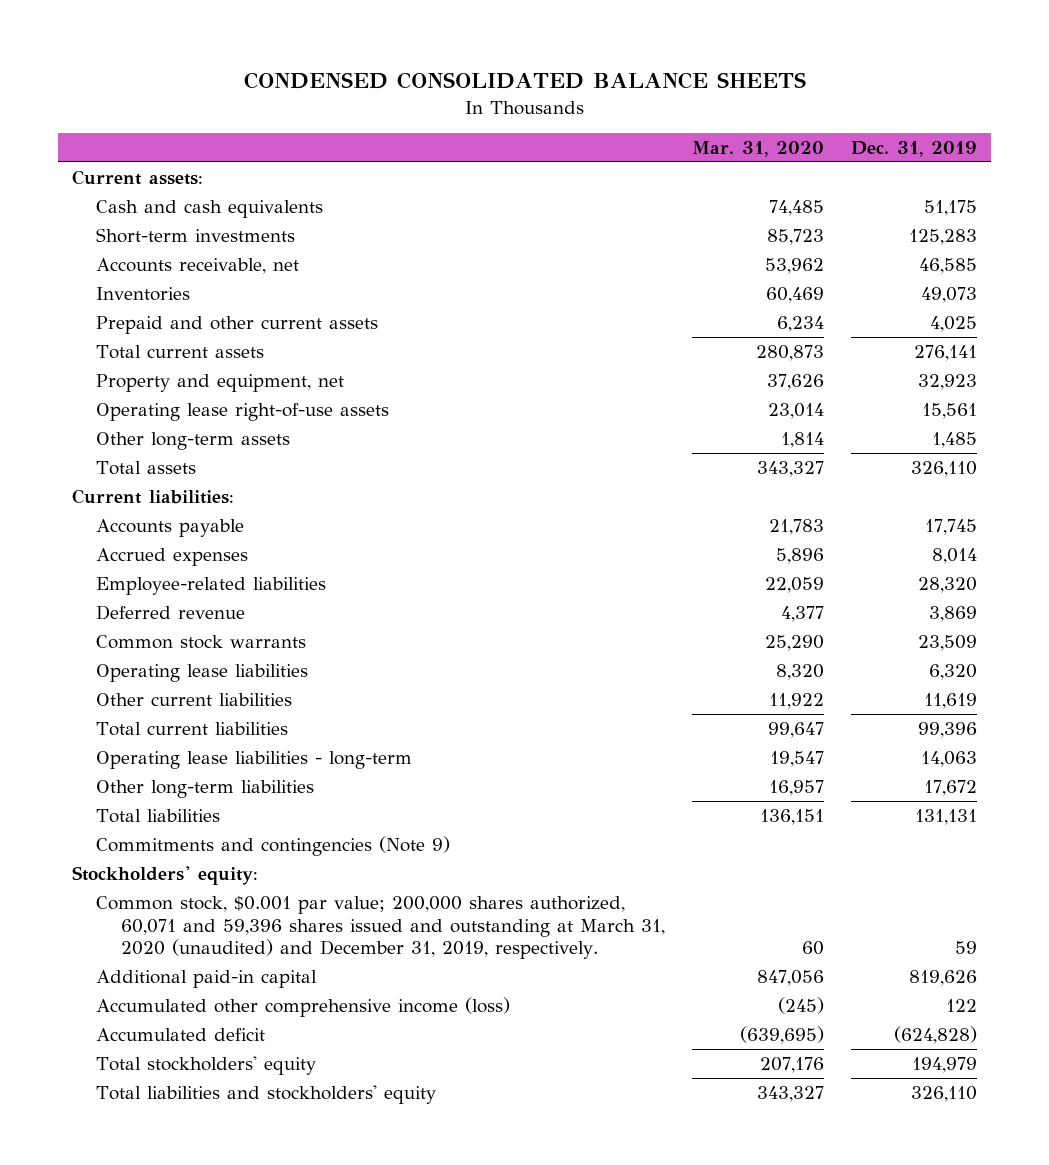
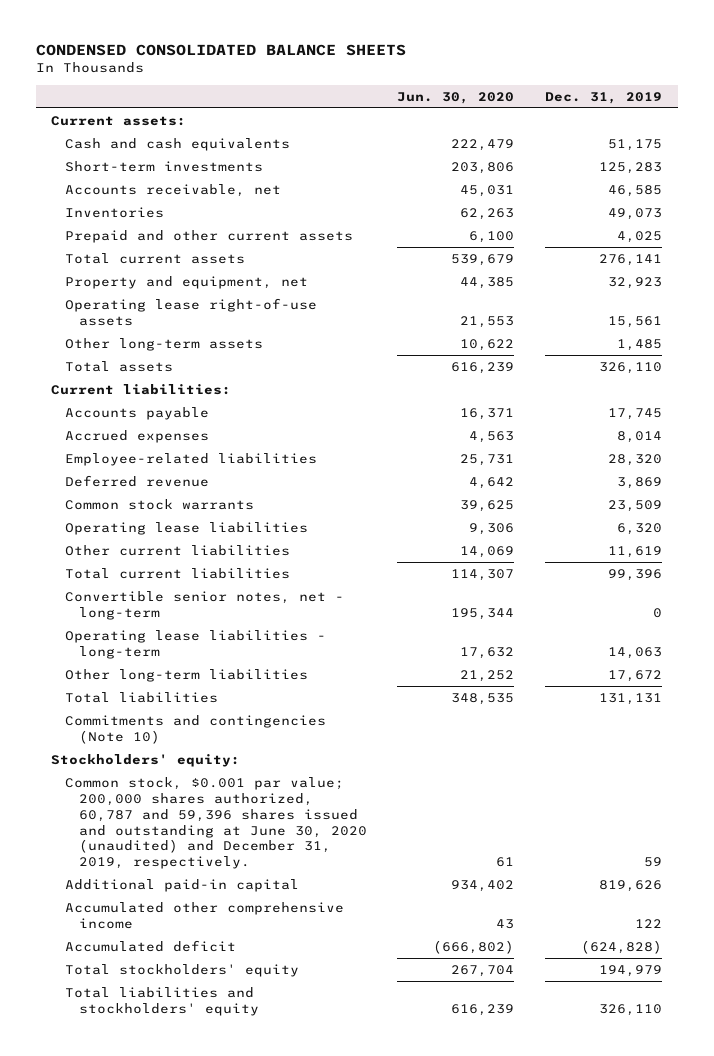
[691,141,824,158] Mar. 31, 2020 -> none
none -> [397,91,515,104] Jun. 30, 2020
none -> [64,590,344,620] Convertible senior notes, net - long-term
[96,835,451,856] Commitments and contingencies (Note 9) -> [64,714,326,744] Commitments and contingencies (Note 10)
[96,895,665,960] Common stock, $0.001 par value; 200,000 shares authorized, 60,071 and 59,396 shares issued and outstanding at March 31, 2020 (unaudited) and December 31, 2019, respectively. -> [64,776,367,870] Common stock, $0.001 par value; 200,000 shares authorized, 60,787 and 59,396 shares issued and outstanding at June 30, 2020 (unaudited) and December 31, 2019, respectively.
[96,996,511,1017] Accumulated other comprehensive income (loss) -> [64,901,344,929] Accumulated other comprehensive income

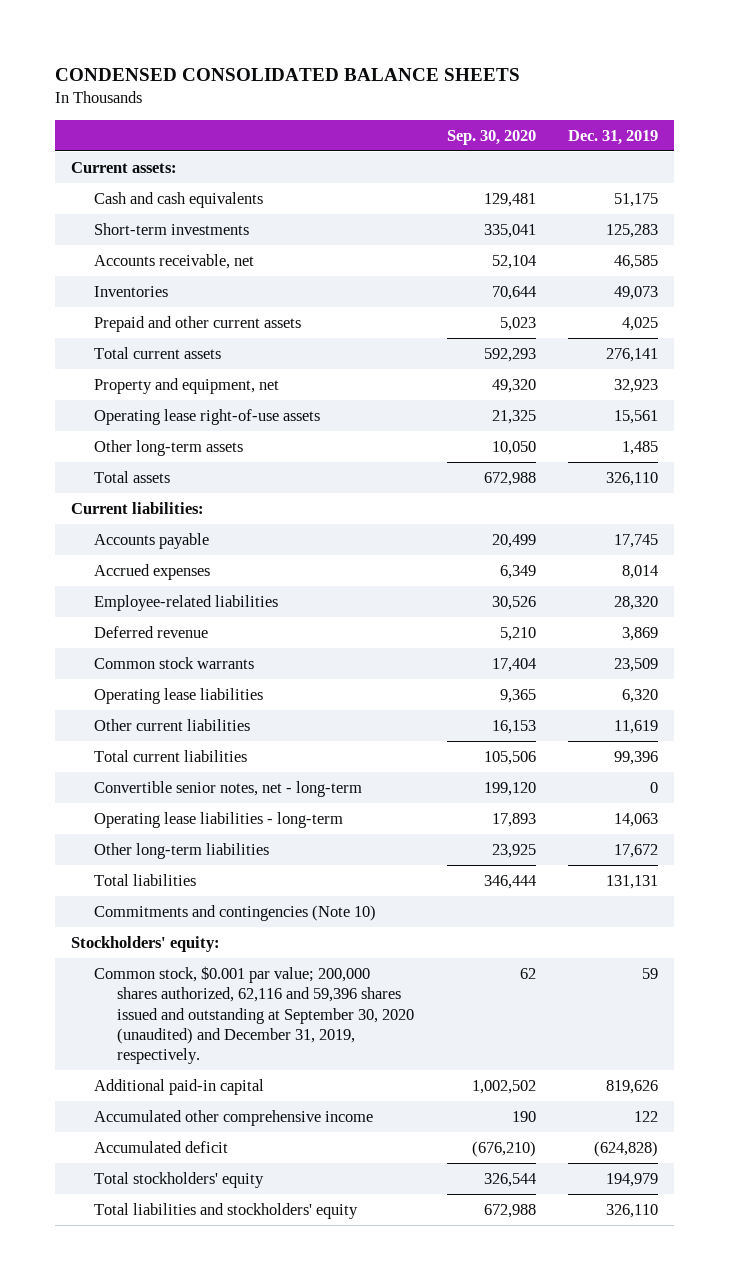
[397,91,515,104] Jun. 30, 2020 -> none
none -> [446,129,536,145] Sep. 30, 2020
[64,776,367,870] Common stock, $0.001 par value; 200,000 shares authorized, 60,787 and 59,396 shares issued and outstanding at June 30, 2020 (unaudited) and December 31, 2019, respectively. -> [94,966,415,1065] Common stock, $0.001 par value; 200,000 shares authorized, 62,116 and 59,396 shares issued and outstanding at September 30, 2020 (unaudited) and December 31, 2019, respectively.

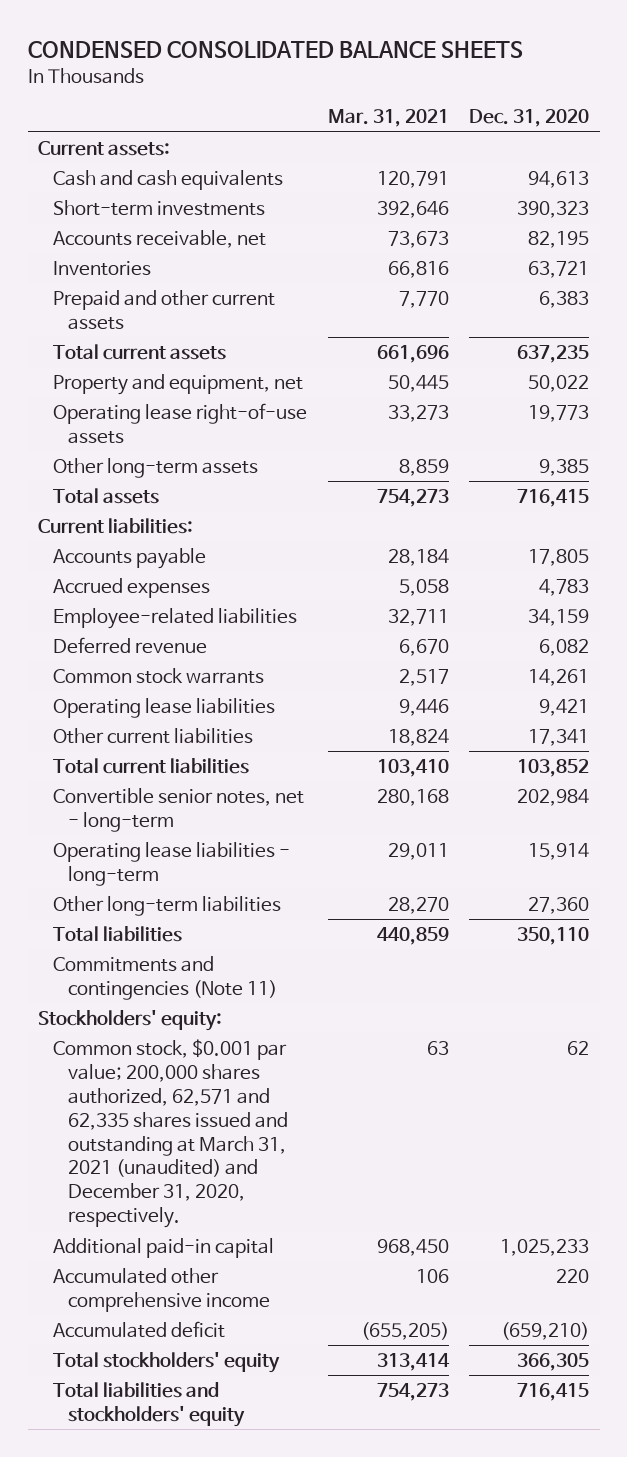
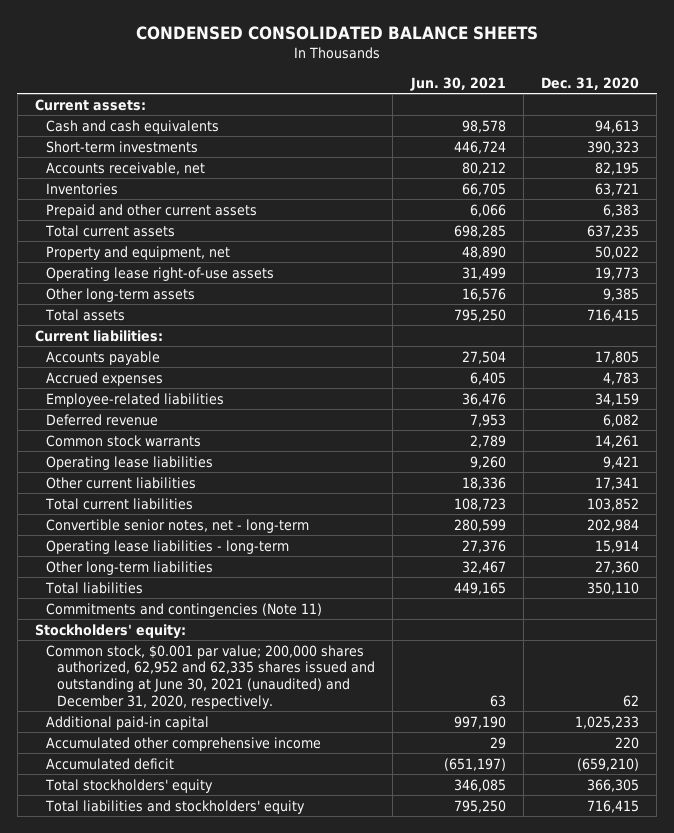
[327,109,449,128] Mar. 31, 2021 -> none
none -> [409,77,506,92] Jun. 30, 2021
[53,1039,289,1229] Common stock, $0.001 par value; 200,000 shares authorized, 62,571 and 62,335 shares issued and outstanding at March 31, 2021 (unaudited) and December 31, 2020, respectively. -> [46,644,376,709] Common stock, $0.001 par value; 200,000 shares authorized, 62,952 and 62,335 shares issued and outstanding at June 30, 2021 (unaudited) and December 31, 2020, respectively.

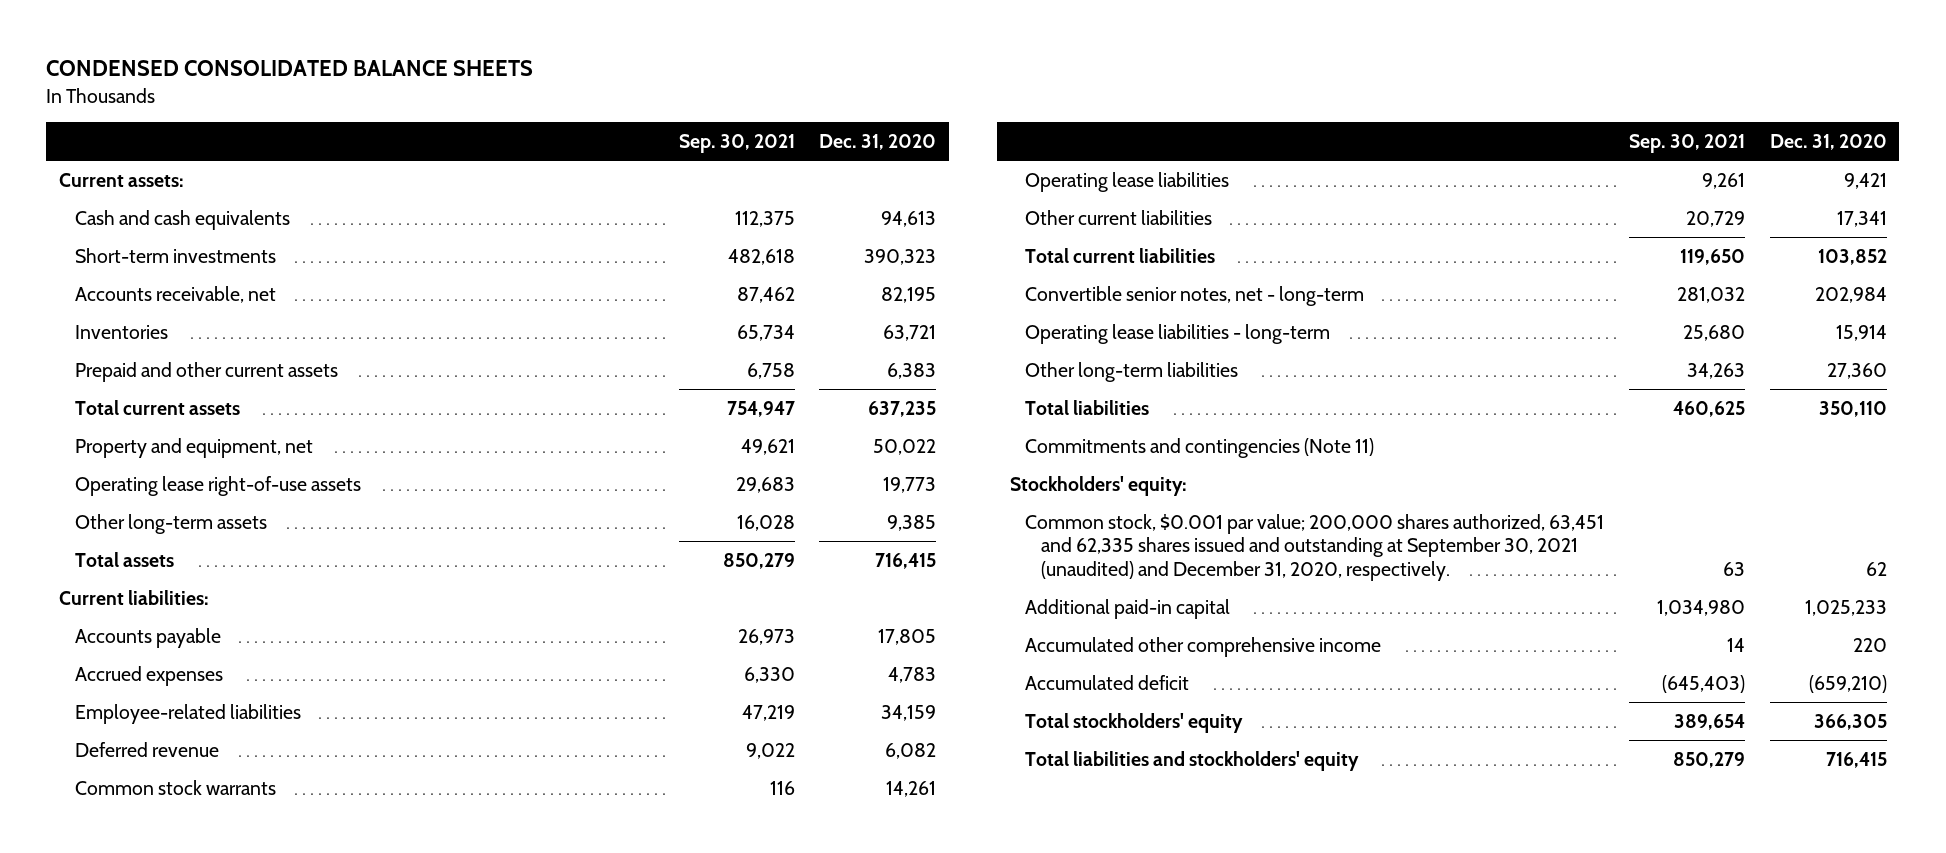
[409,77,506,92] Jun. 30, 2021 -> none
none -> [678,133,795,153] Sep. 30, 2021
[46,644,376,709] Common stock, $0.001 par value; 200,000 shares authorized, 62,952 and 62,335 shares issued and outstanding at June 30, 2021 (unaudited) and December 31, 2020, respectively. -> [1025,513,1605,581] Common stock, $0.001 par value; 200,000 shares authorized, 63,451 and 62,335 shares issued and outstanding at September 30, 2021 (unaudited) and December 31, 2020, respectively.

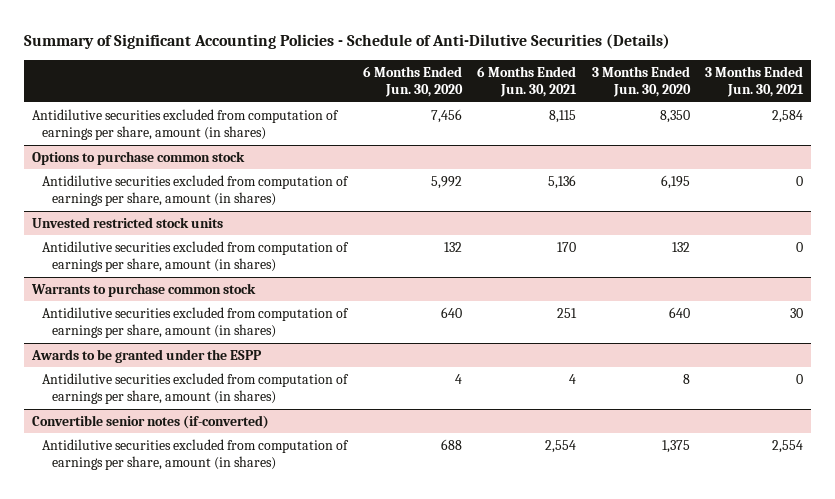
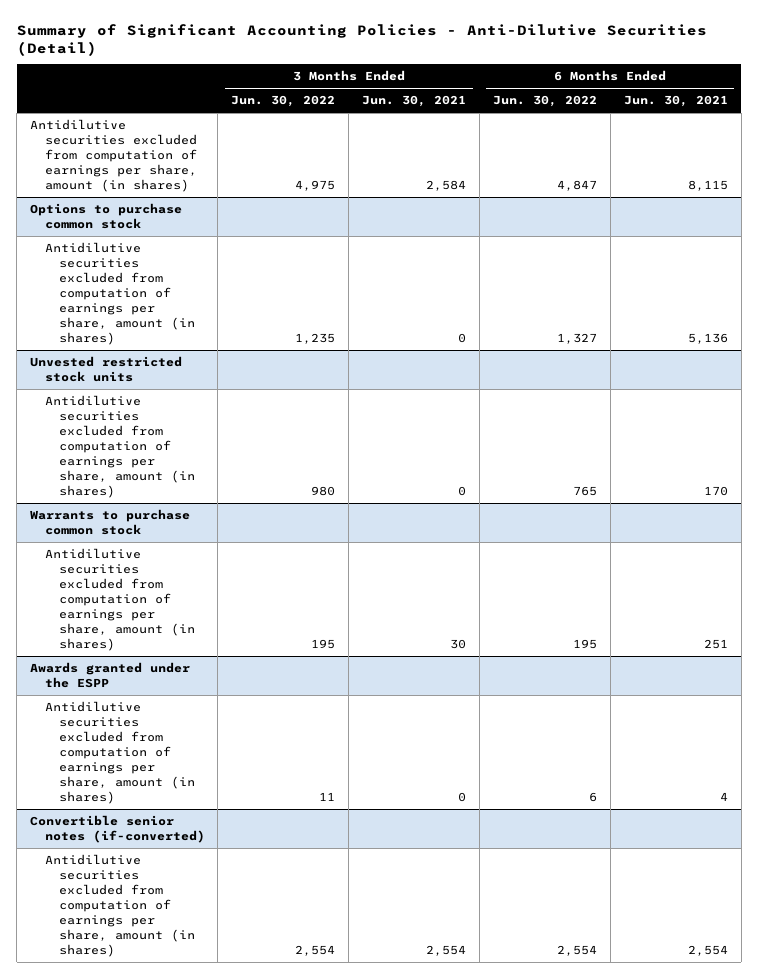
[24,34,671,50] Summary of Significant Accounting Policies - Schedule of Anti-Dilutive Securities (Details) -> [16,23,707,56] Summary of Significant Accounting Policies - Anti-Dilutive Securities (Detail)
[362,65,463,98] 6 Months Ended Jun. 30, 2020 -> none
[591,65,691,98] 3 Months Ended Jun. 30, 2020 -> none
none -> [231,95,336,108] Jun. 30, 2022
none -> [492,95,597,108] Jun. 30, 2022
[31,348,263,363] Awards to be granted under the ESPP -> [30,661,191,688] Awards granted under the ESPP

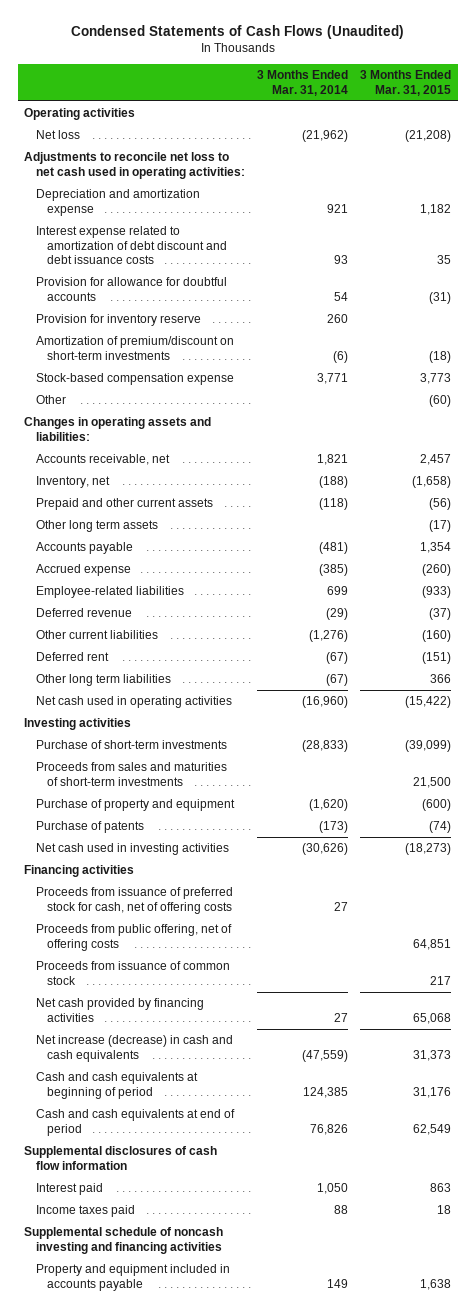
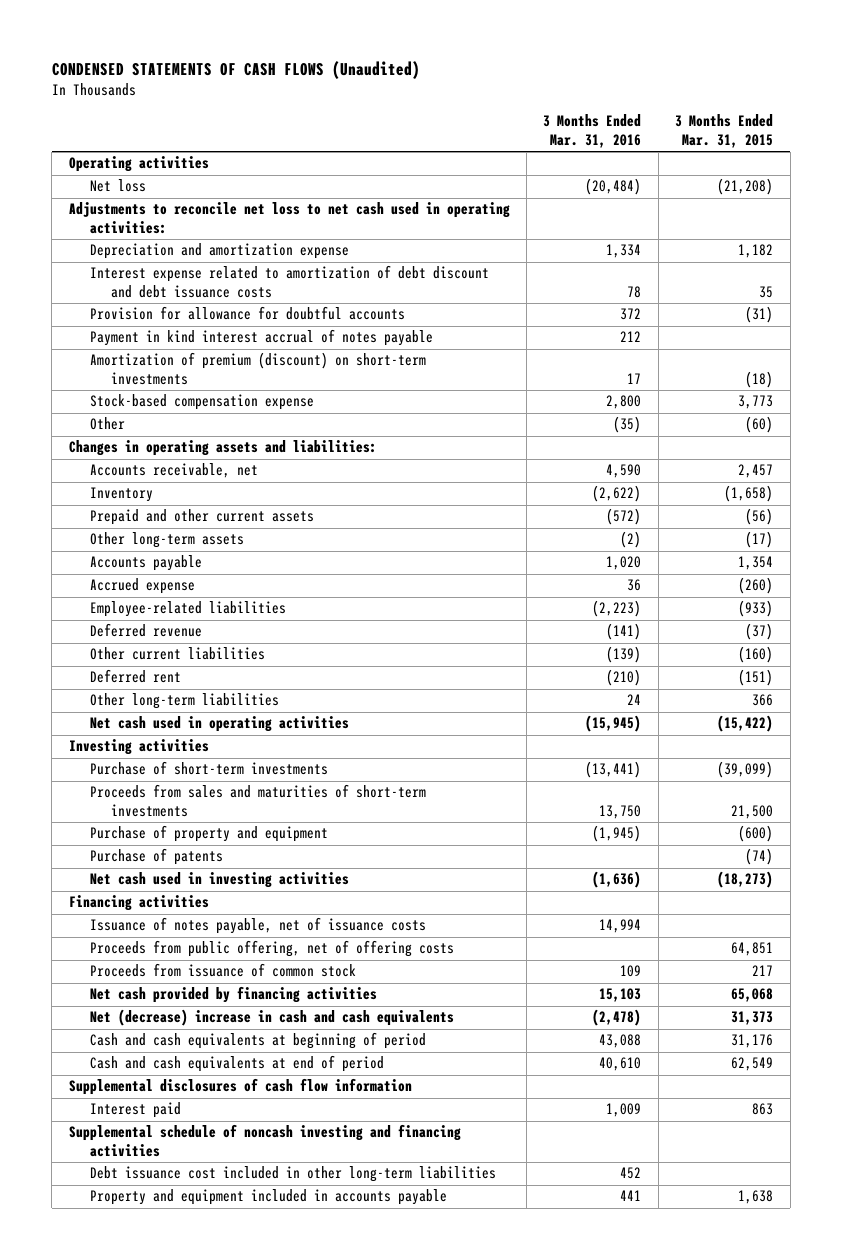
[70,25,404,40] Condensed Statements of Cash Flows (Unaudited) -> [51,60,420,79] CONDENSED STATEMENTS OF CASH FLOWS (Unaudited)
[257,70,349,96] 3 Months Ended Mar. 31, 2014 -> none
none -> [543,114,642,148] 3 Months Ended Mar. 31, 2016
[35,314,201,327] Provision for inventory reserve -> none
none -> [89,329,433,347] Payment in kind interest accrual of notes payable
[35,336,234,360] Amortization of premium/discount on short-term investments -> [89,352,426,386] Amortization of premium (discount) on short-term investments
[35,476,110,489] Inventory, net -> [89,487,153,503] Inventory
[35,520,158,533] Other long term assets -> [89,532,244,549] Other long-term assets
[35,674,171,687] Other long term liabilities -> [89,693,279,710] Other long-term liabilities
[35,887,233,914] Proceeds from issuance of preferred stock for cash, net of offering costs -> none
none -> [89,917,426,935] Issuance of notes payable, net of issuance costs
[35,1035,233,1062] Net increase (decrease) in cash and cash equivalents -> [89,1009,454,1027] Net (decrease) increase in cash and cash equivalents
[35,1205,135,1218] Income taxes paid -> none
none -> [89,1166,496,1183] Debt issuance cost included in other long-term liabilities

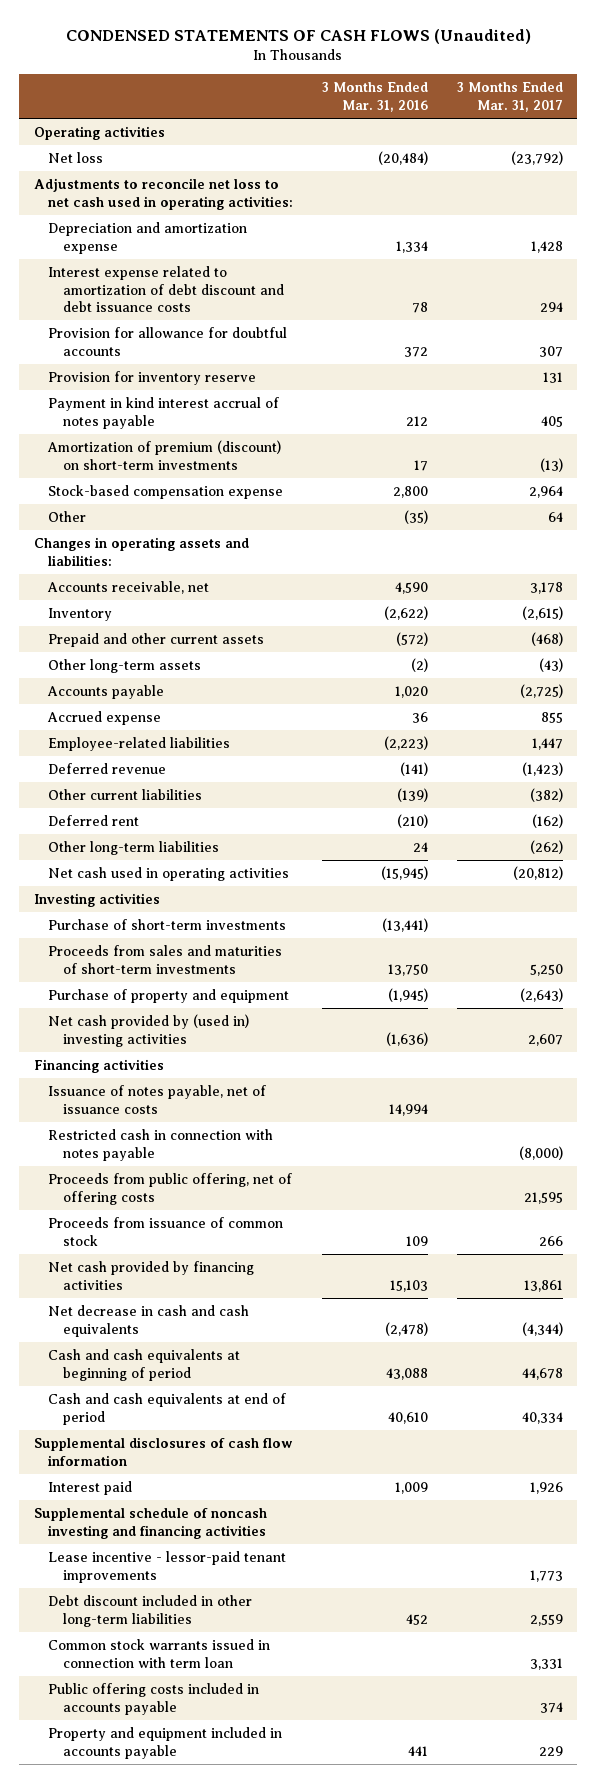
[675,114,774,148] 3 Months Ended Mar. 31, 2015 -> none
none -> [456,82,563,112] 3 Months Ended Mar. 31, 2017
none -> [48,370,257,385] Provision for inventory reserve
[89,848,223,866] Purchase of patents -> none
[89,872,349,889] Net cash used in investing activities -> [48,1013,250,1047] Net cash provided by (used in) investing activities
none -> [48,1128,274,1161] Restricted cash in connection with notes payable
[89,1009,454,1027] Net (decrease) increase in cash and cash equivalents -> [48,1304,250,1337] Net decrease in cash and cash equivalents
none -> [48,1550,287,1583] Lease incentive - lessor-paid tenant improvements
[89,1166,496,1183] Debt issuance cost included in other long-term liabilities -> [48,1594,253,1627] Debt discount included in other long-term liabilities
none -> [48,1638,271,1668] Common stock warrants issued in connection with term loan
none -> [48,1682,260,1715] Public offering costs included in accounts payable

